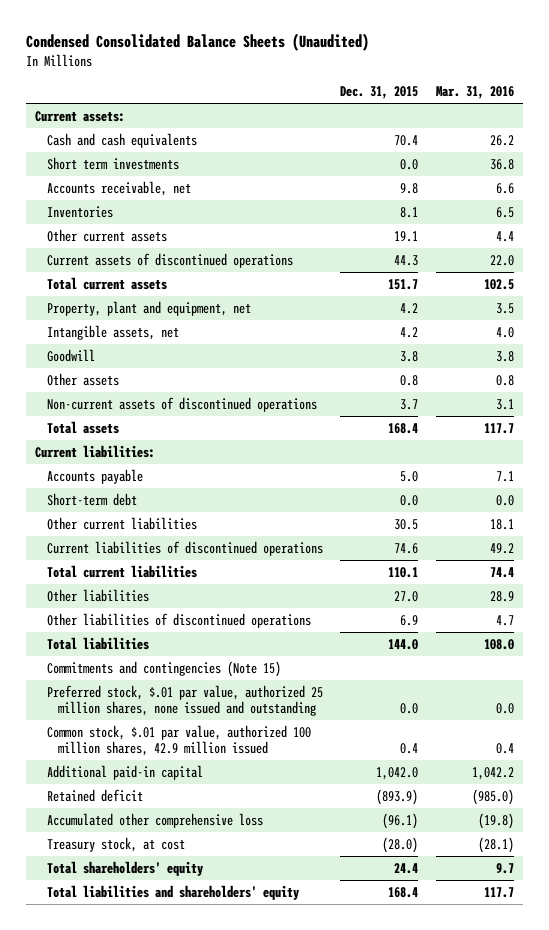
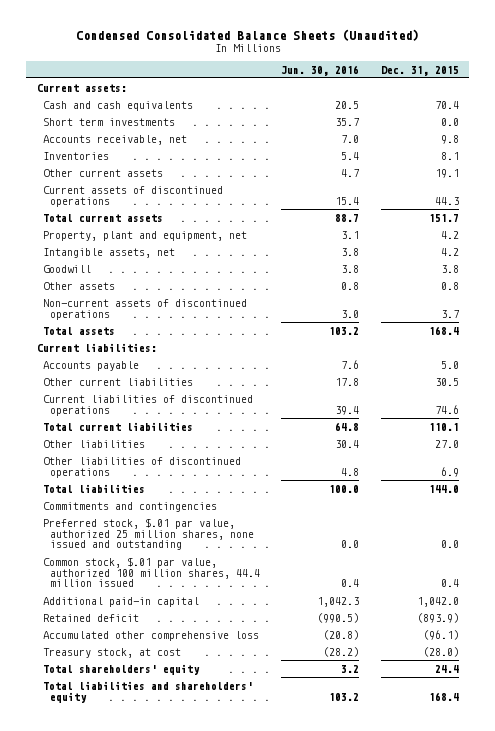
[436,86,515,100] Mar. 31, 2016 -> none
none -> [281,64,360,76] Jun. 30, 2016
[46,492,137,506] Short-term debt -> none
[46,660,281,677] Commitments and contingencies (Note 15) -> [43,501,218,512] Commitments and contingencies
[46,724,311,756] Common stock, $.01 par value, authorized 100 million shares, 42.9 million issued -> [43,556,260,588] Common stock, $.01 par value, authorized 100 million shares, 44.4 million issued

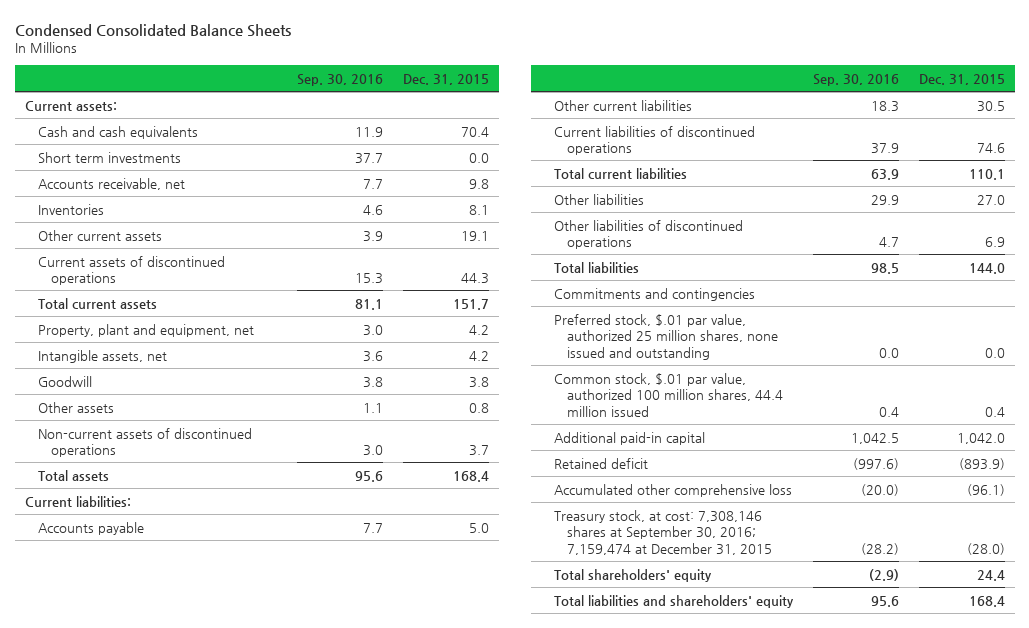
[75,28,419,41] Condensed Consolidated Balance Sheets (Unaudited) -> [14,23,291,37] Condensed Consolidated Balance Sheets
[281,64,360,76] Jun. 30, 2016 -> none
none -> [296,73,383,86] Sep. 30, 2016
[43,647,182,658] Treasury stock, at cost -> [553,509,773,555] Treasury stock, at cost: 7,308,146 shares at September 30, 2016; 7,159,474 at December 31, 2015

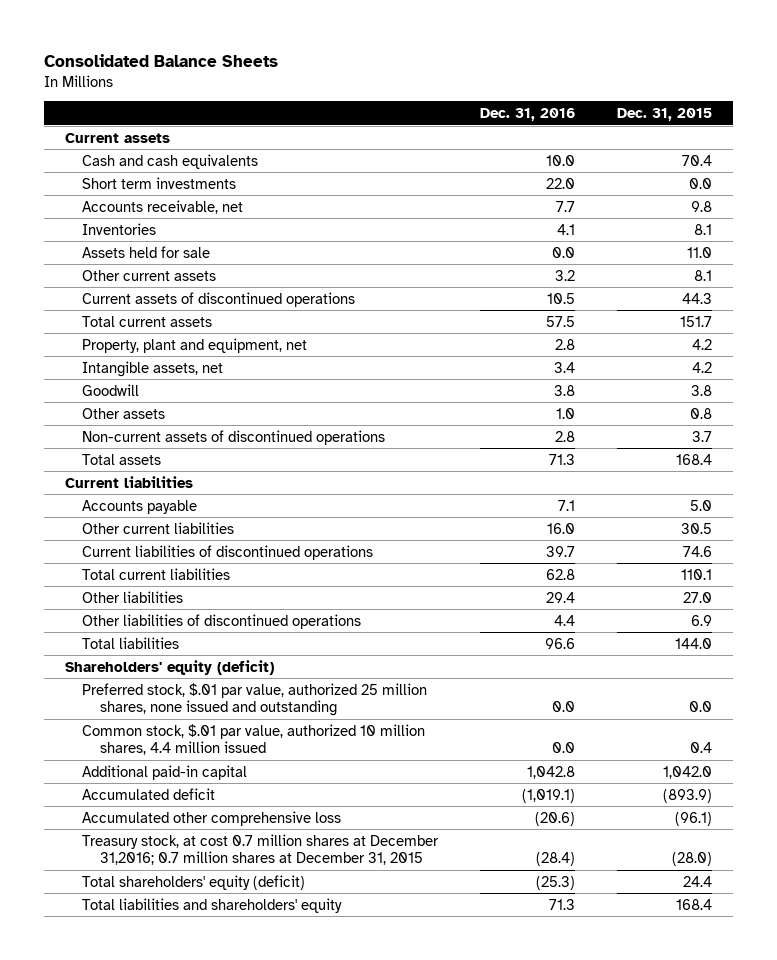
[14,23,291,37] Condensed Consolidated Balance Sheets -> [43,53,278,67] Consolidated Balance Sheets
[296,73,383,86] Sep. 30, 2016 -> none
none -> [480,108,576,122] Dec. 31, 2016
[24,100,117,111] Current assets: -> [64,132,170,143] Current assets
none -> [82,245,211,258] Assets held for sale
[460,230,489,241] 19.1 -> [694,269,713,281] 8.1
[24,495,131,507] Current liabilities: -> [64,475,193,488] Current liabilities
[553,287,755,301] Commitments and contingencies -> none
none -> [64,659,274,675] Shareholders' equity (deficit)
[553,372,784,417] Common stock, $.01 par value, authorized 100 million shares, 44.4 million issued -> [82,723,426,756] Common stock, $.01 par value, authorized 10 million shares, 4.4 million issued
[553,457,648,469] Retained deficit -> [82,787,216,800] Accumulated deficit
[553,509,773,555] Treasury stock, at cost: 7,308,146 shares at September 30, 2016; 7,159,474 at December 31, 2015 -> [82,833,440,866] Treasury stock, at cost 0.7 million shares at December 31,2016; 0.7 million shares at December 31, 2015
[553,568,712,582] Total shareholders' equity -> [82,874,306,890] Total shareholders' equity (deficit)

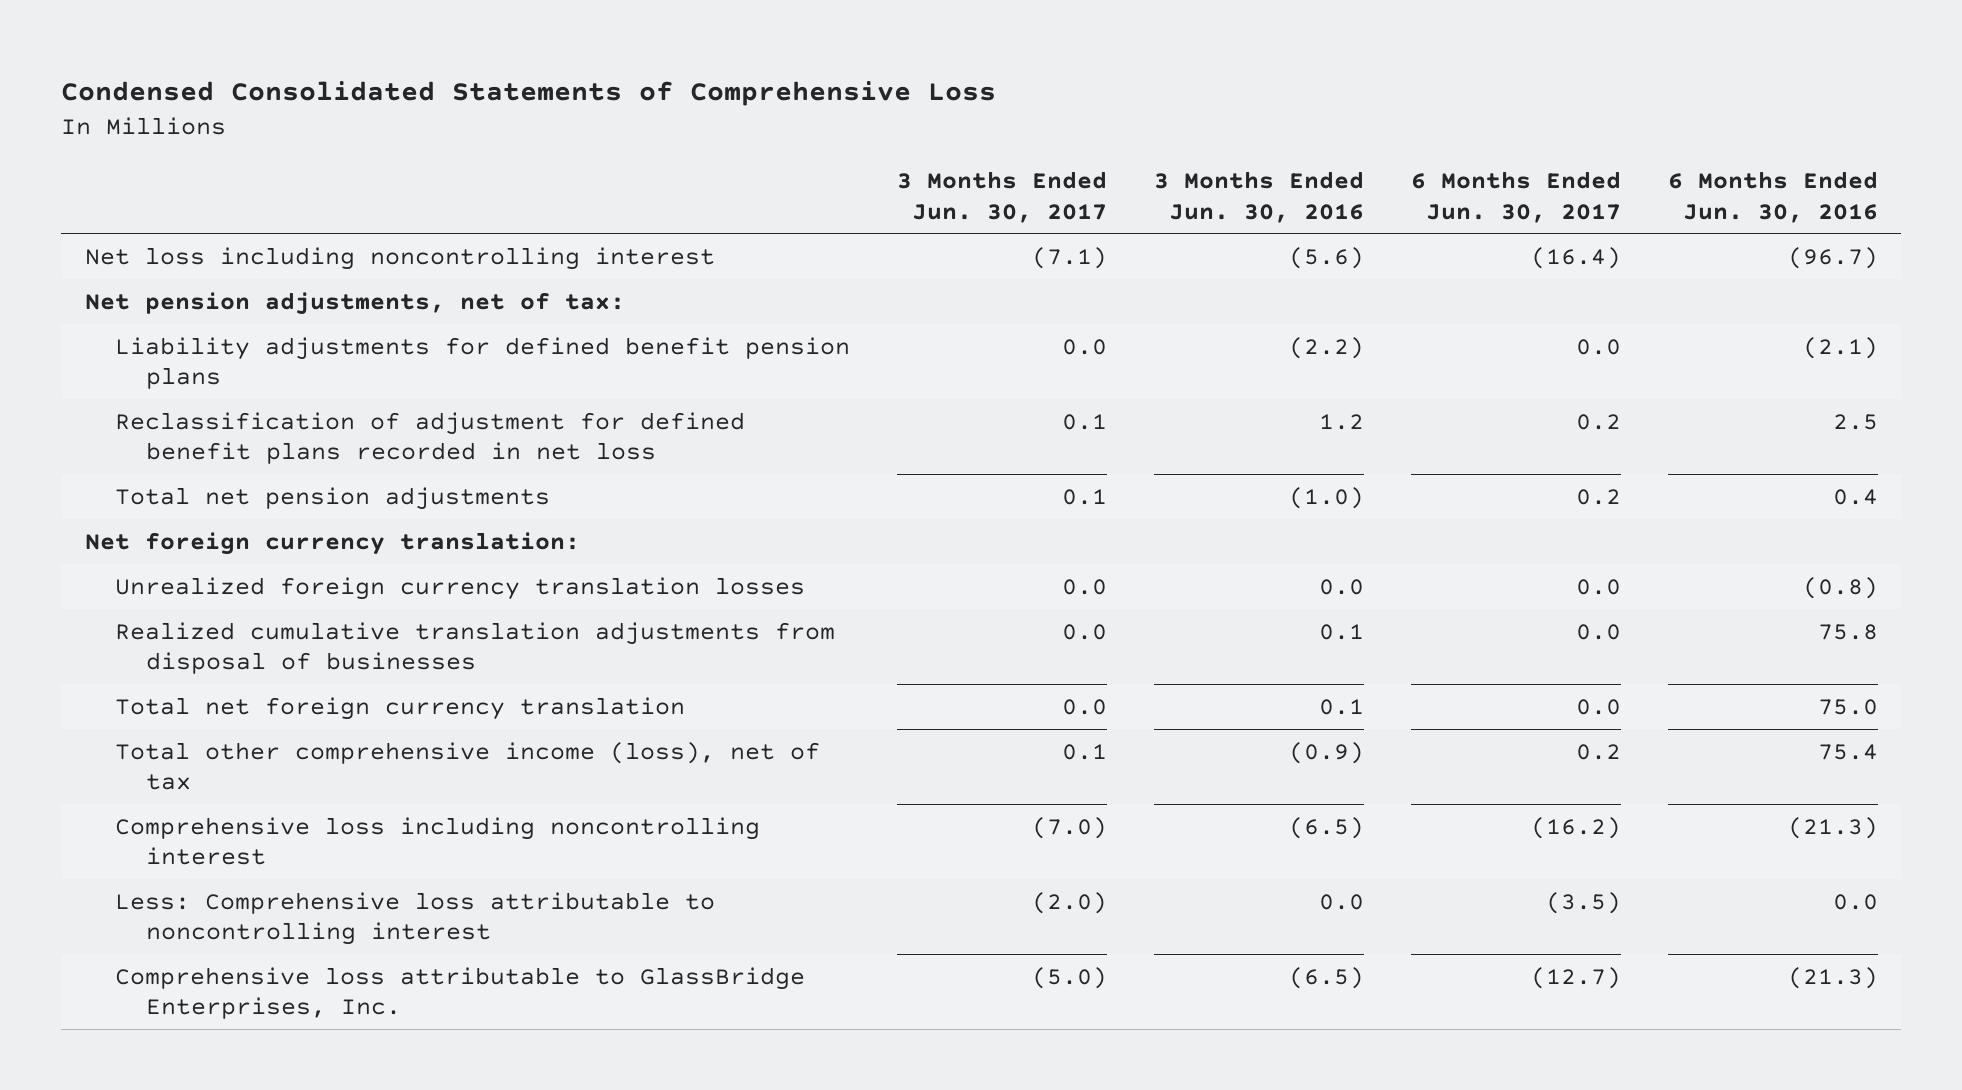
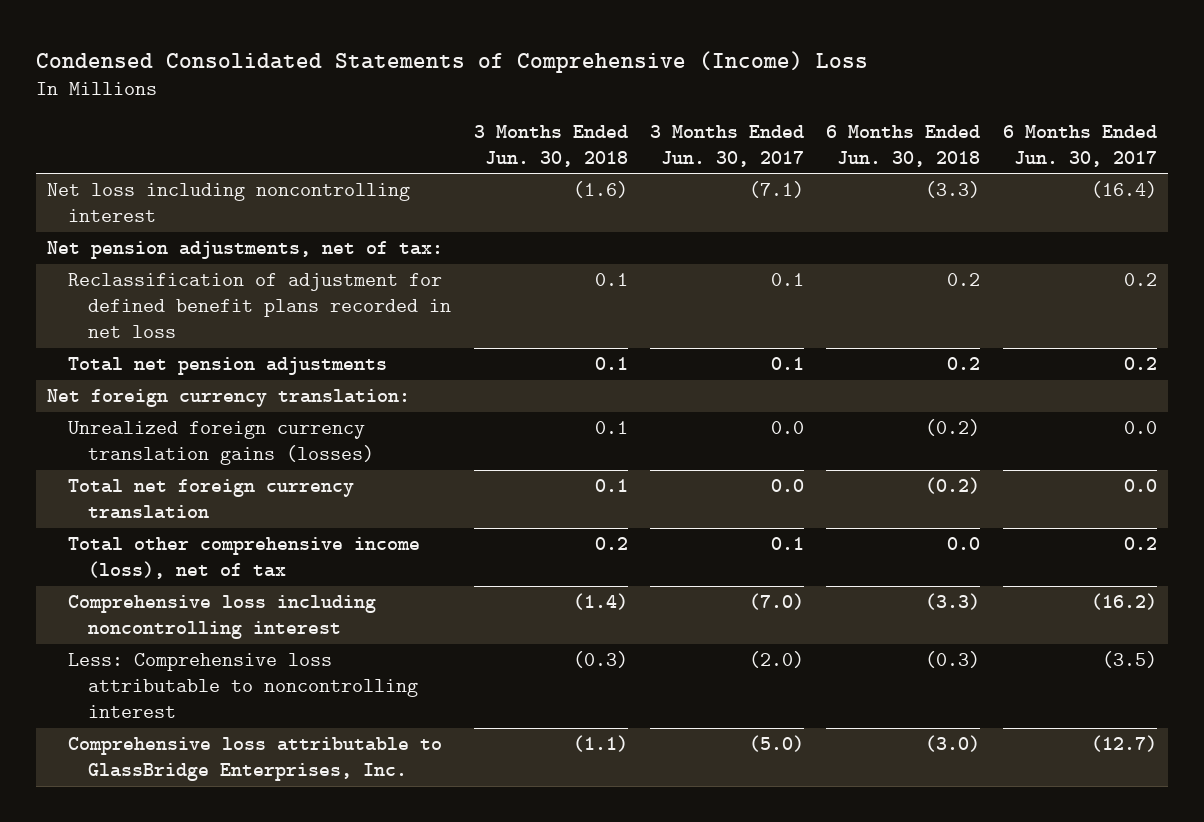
[61,81,997,107] Condensed Consolidated Statements of Comprehensive Loss -> [35,50,868,73] Condensed Consolidated Statements of Comprehensive (Income) Loss
[1153,171,1364,223] 3 Months Ended Jun. 30, 2016 -> none
[1667,171,1878,223] 6 Months Ended Jun. 30, 2016 -> none
none -> [473,124,628,167] 3 Months Ended Jun. 30, 2018
none -> [826,124,981,167] 6 Months Ended Jun. 30, 2018
[115,336,851,389] Liability adjustments for defined benefit pension plans -> none
[115,621,836,674] Realized cumulative translation adjustments from disposal of businesses -> none
[115,576,806,600] Unrealized foreign currency translation losses -> [67,421,375,466] Unrealized foreign currency translation gains (losses)

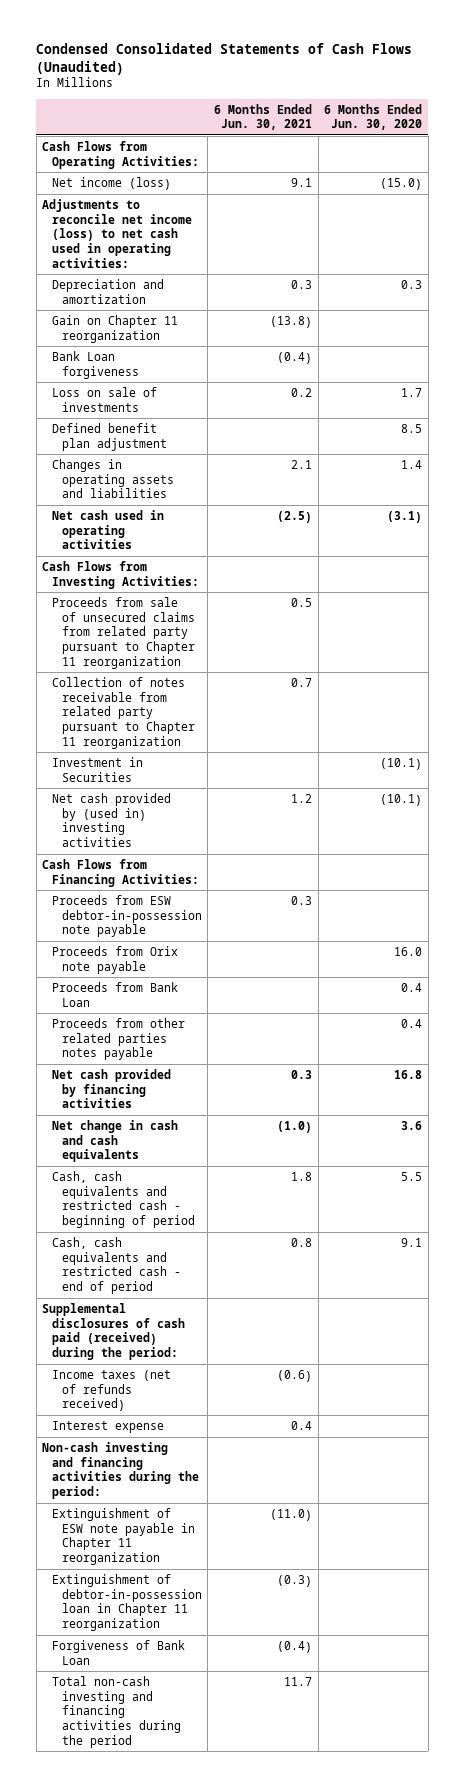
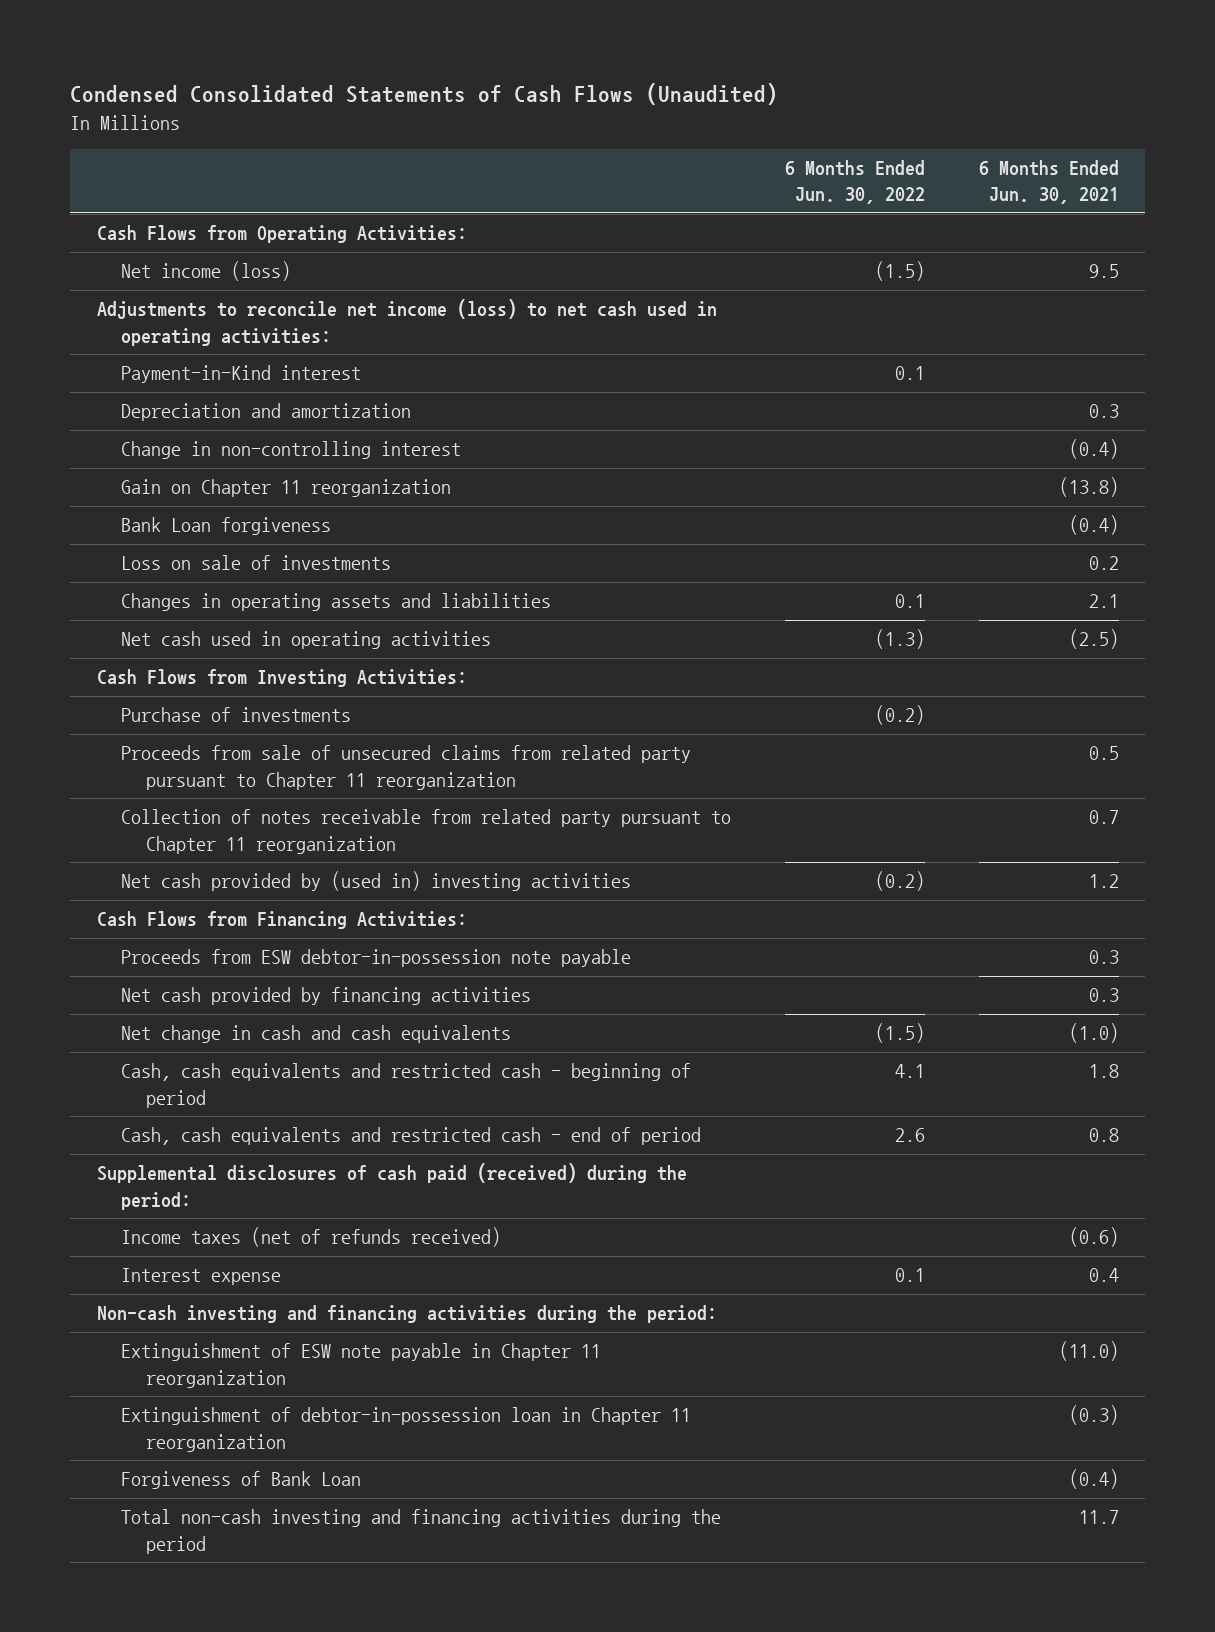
[324,103,423,131] 6 Months Ended Jun. 30, 2020 -> none
none -> [785,160,926,205] 6 Months Ended Jun. 30, 2022
[290,178,312,188] 9.1 -> [1088,264,1119,279] 9.5
none -> [121,365,362,384] Payment-in-Kind interest
none -> [121,441,462,460] Change in non-controlling interest
[52,423,167,451] Defined benefit plan adjustment -> none
none -> [121,707,352,723] Purchase of investments
[52,757,144,782] Investment in Securities -> none
[52,946,179,974] Proceeds from Orix note payable -> none
[52,982,179,1007] Proceeds from Bank Loan -> none
[52,1018,186,1061] Proceeds from other related parties notes payable -> none

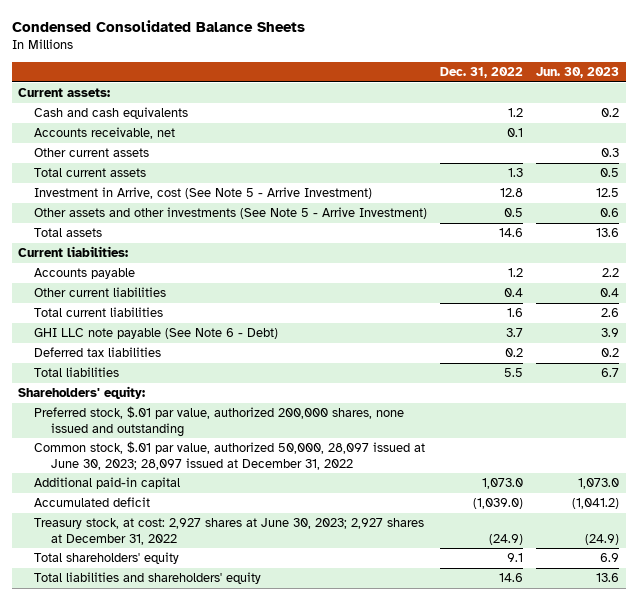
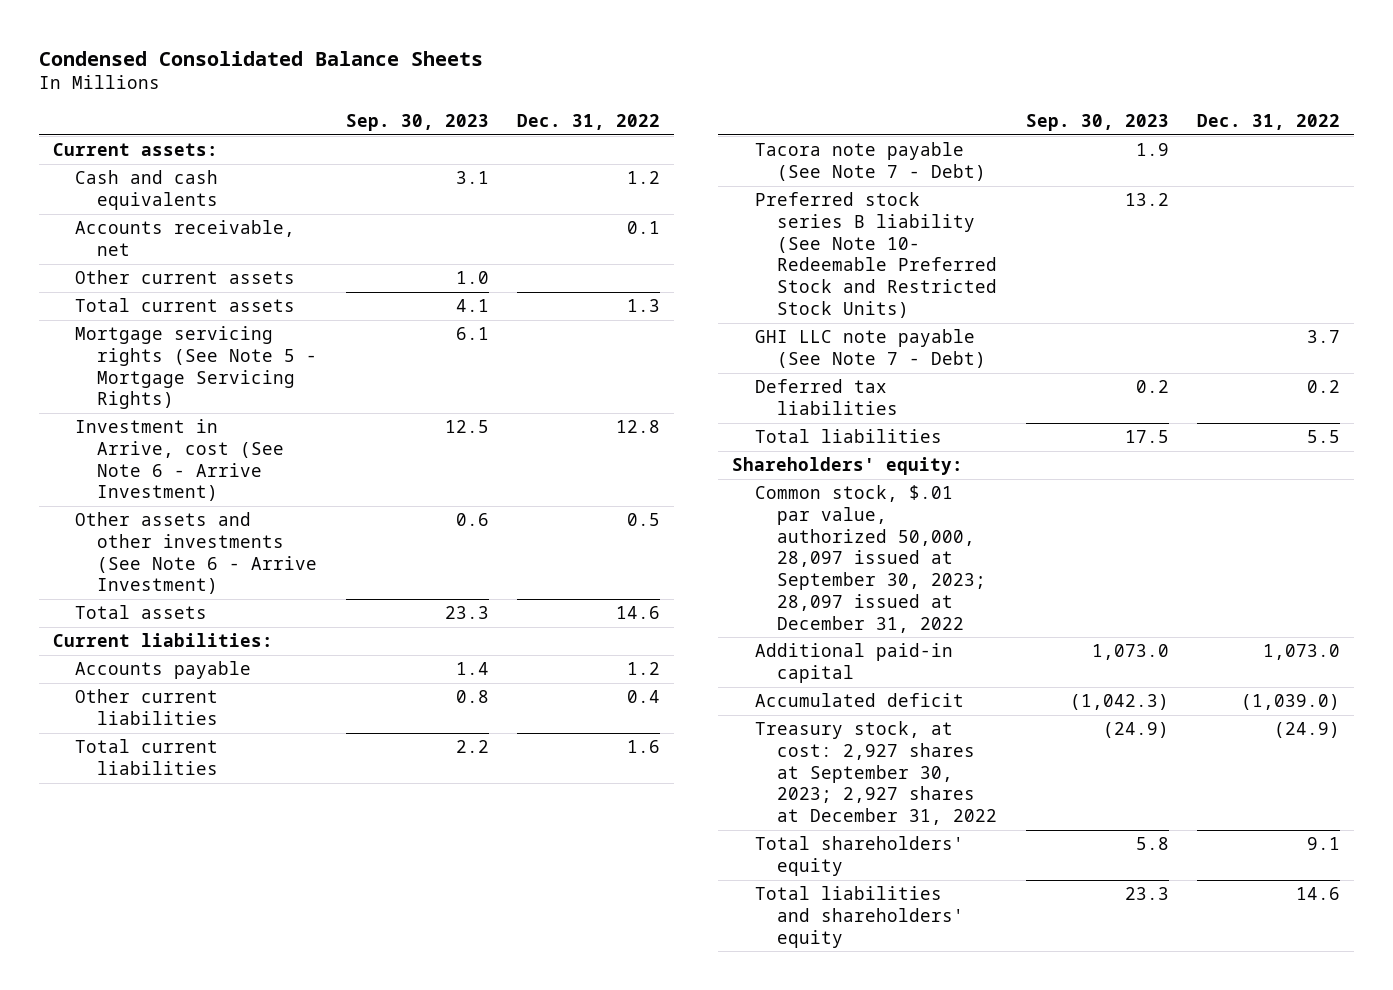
[536,66,620,78] Jun. 30, 2023 -> none
none -> [345,114,489,132] Sep. 30, 2023
none -> [75,326,318,410] Mortgage servicing rights (See Note 5 - Mortgage Servicing Rights)
[34,187,373,200] Investment in Arrive, cost (See Note 5 - Arrive Investment) -> [75,419,285,502] Investment in Arrive, cost (See Note 6 - Arrive Investment)
[34,207,428,220] Other assets and other investments (See Note 5 - Arrive Investment) -> [75,512,318,595] Other assets and other investments (See Note 6 - Arrive Investment)
none -> [754,142,987,181] Tacora note payable (See Note 7 - Debt)
none -> [754,192,998,318] Preferred stock series B liability (See Note 10- Redeemable Preferred Stock and Restricted Stock Units)
[34,328,279,340] GHI LLC note payable (See Note 6 - Debt) -> [754,329,987,368] GHI LLC note payable (See Note 7 - Debt)
[34,406,405,437] Preferred stock, $.01 par value, authorized 200,000 shares, none issued and outstanding -> none
[34,441,426,470] Common stock, $.01 par value, authorized 50,000, 28,097 issued at June 30, 2023; 28,097 issued at December 31, 2022 -> [754,485,987,633] Common stock, $.01 par value, authorized 50,000, 28,097 issued at September 30, 2023; 28,097 issued at December 31, 2022
[34,518,425,545] Treasury stock, at cost: 2,927 shares at June 30, 2023; 2,927 shares at December 31, 2022 -> [754,721,998,826] Treasury stock, at cost: 2,927 shares at September 30, 2023; 2,927 shares at December 31, 2022

